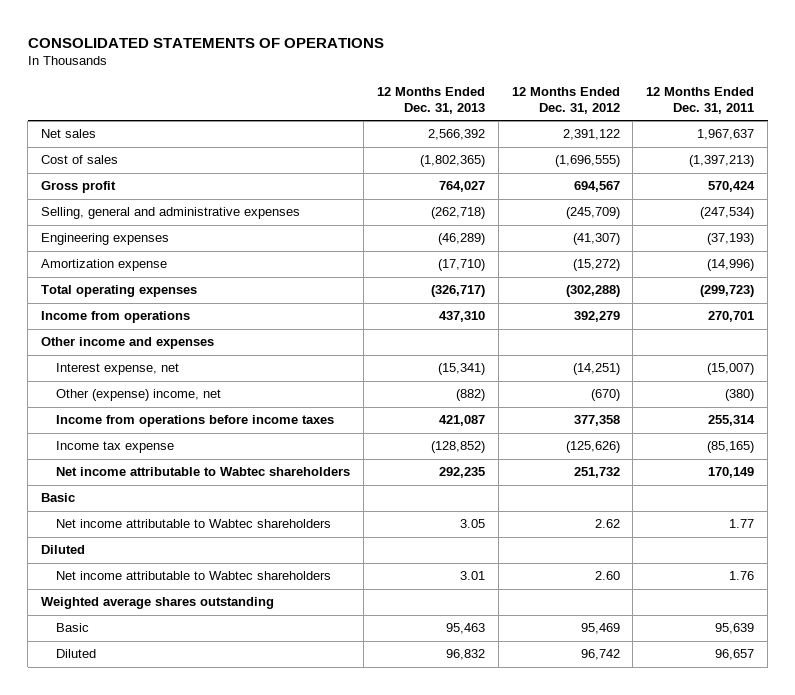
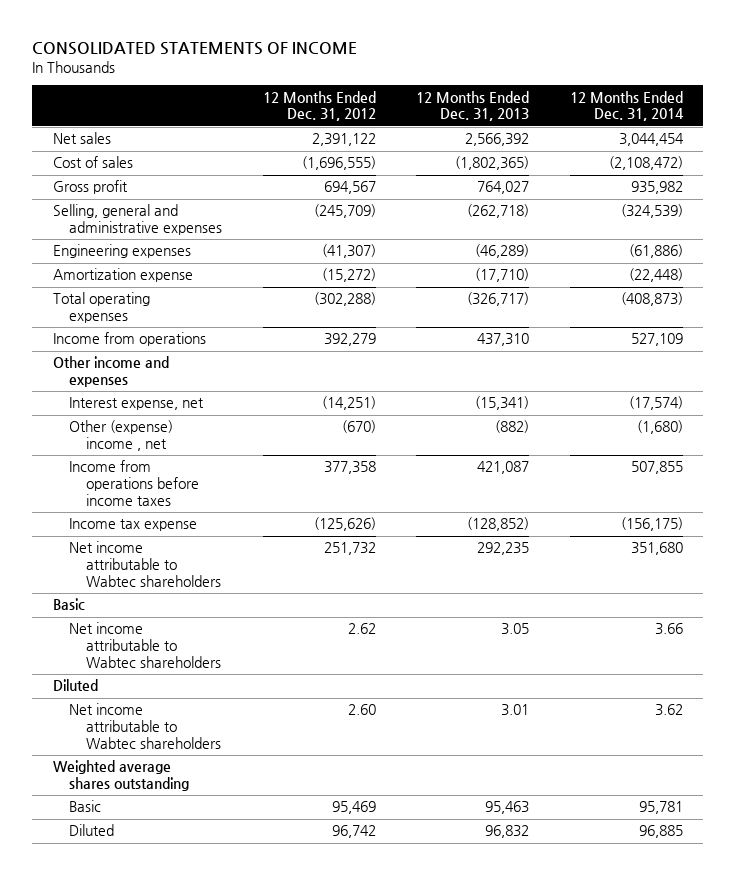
[27,37,384,48] CONSOLIDATED STATEMENTS OF OPERATIONS -> [32,42,358,56] CONSOLIDATED STATEMENTS OF INCOME
[646,86,755,114] 12 Months Ended Dec. 31, 2011 -> none
none -> [569,90,684,122] 12 Months Ended Dec. 31, 2014
[56,389,222,402] Other (expense) income, net -> [69,420,174,452] Other (expense) income , net

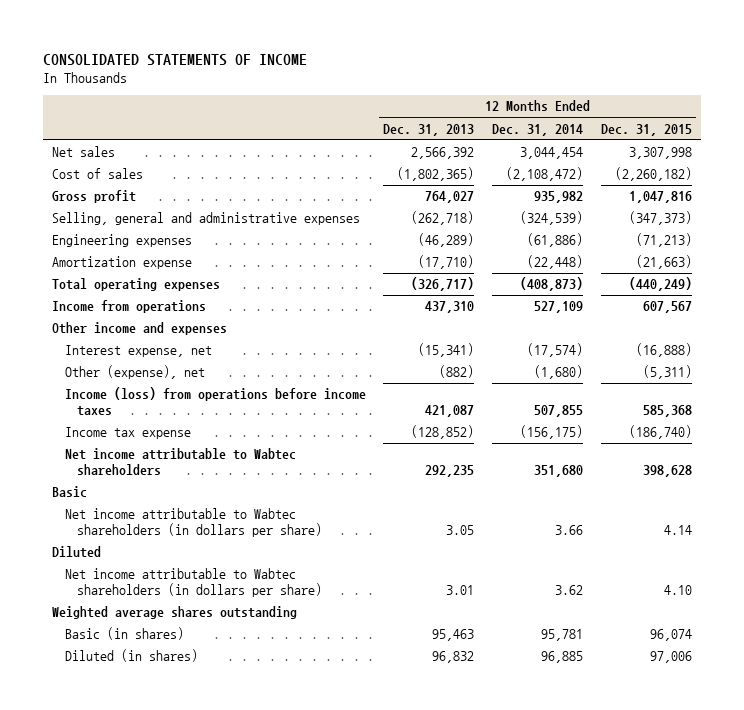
[262,90,376,122] 12 Months Ended Dec. 31, 2012 -> none
none -> [601,123,693,136] Dec. 31, 2015
[69,420,174,452] Other (expense) income , net -> [64,365,205,380] Other (expense), net
[69,460,200,507] Income from operations before income taxes -> [64,387,366,417] Income (loss) from operations before income taxes
[69,622,222,669] Net income attributable to Wabtec shareholders -> [64,508,323,538] Net income attributable to Wabtec shareholders (in dollars per share)
[69,703,222,750] Net income attributable to Wabtec shareholders -> [64,568,323,598] Net income attributable to Wabtec shareholders (in dollars per share)
[69,800,102,813] Basic -> [64,627,184,641] Basic (in shares)
[69,824,115,837] Diluted -> [64,649,198,663] Diluted (in shares)

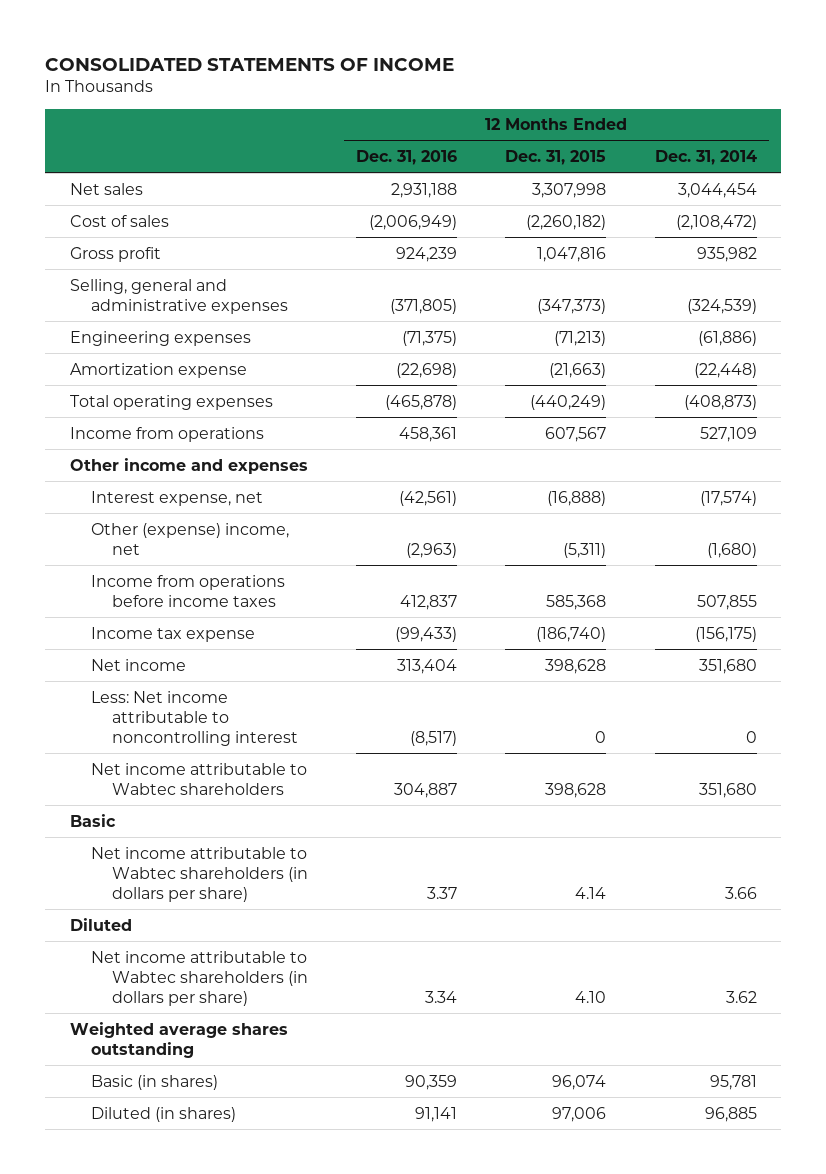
[383,123,475,136] Dec. 31, 2013 -> none
none -> [356,150,458,166] Dec. 31, 2016
[64,365,205,380] Other (expense), net -> [90,522,289,555] Other (expense) income, net
[64,387,366,417] Income (loss) from operations before income taxes -> [90,574,285,607] Income from operations before income taxes
none -> [90,658,186,671] Net income
none -> [90,690,299,746] Less: Net income attributable to noncontrolling interest

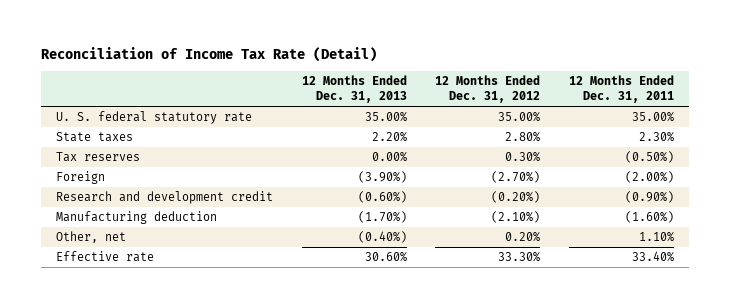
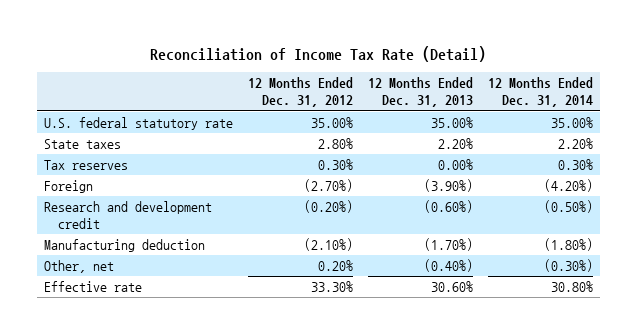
[569,75,675,104] 12 Months Ended Dec. 31, 2011 -> none
none -> [487,77,593,108] 12 Months Ended Dec. 31, 2014
[55,111,252,125] U. S. federal statutory rate -> [44,117,234,131] U.S. federal statutory rate

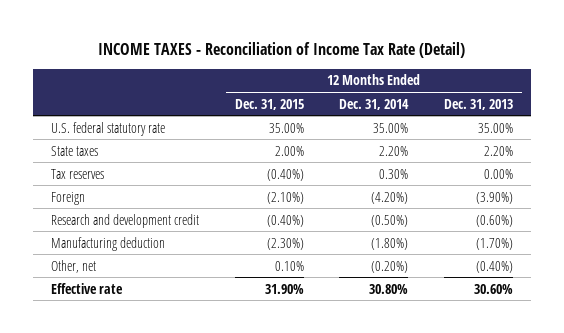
[150,45,487,62] Reconciliation of Income Tax Rate (Detail) -> [98,41,466,58] INCOME TAXES - Reconciliation of Income Tax Rate (Detail)
[248,77,354,108] 12 Months Ended Dec. 31, 2012 -> none
none -> [234,98,304,110] Dec. 31, 2015
[543,259,593,273] (0.30%) -> [371,260,409,273] (0.20%)

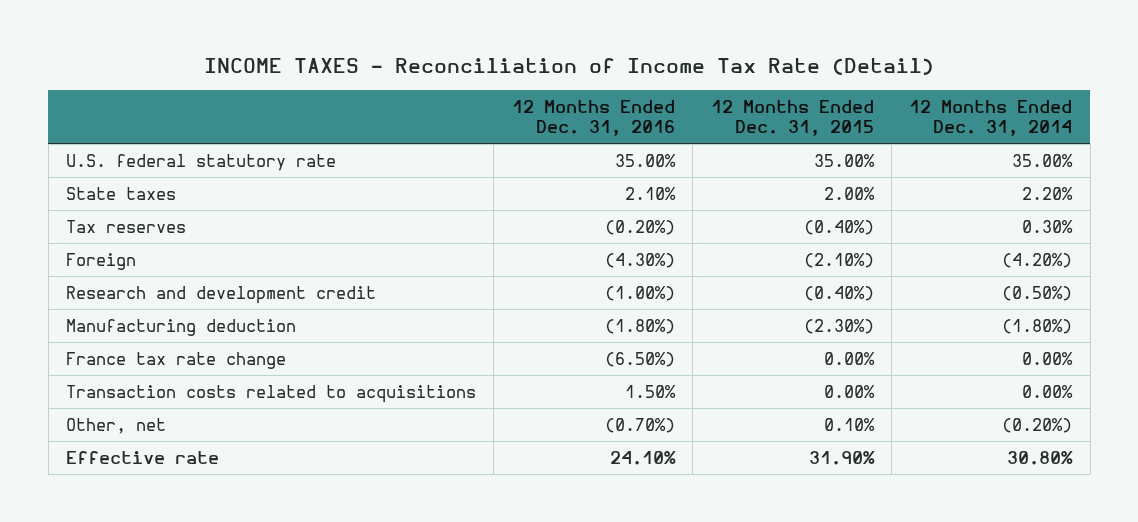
[444,98,514,110] Dec. 31, 2013 -> none
none -> [511,99,675,136] 12 Months Ended Dec. 31, 2016
none -> [65,351,286,369] France tax rate change
none -> [65,384,476,403] Transaction costs related to acquisitions

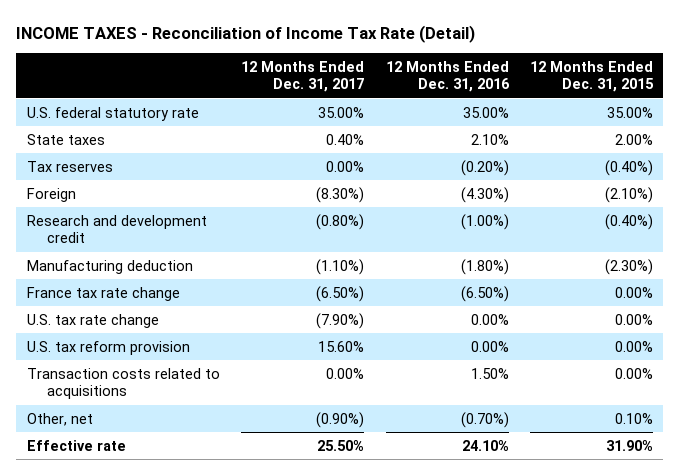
[909,99,1073,136] 12 Months Ended Dec. 31, 2014 -> none
none -> [241,61,365,93] 12 Months Ended Dec. 31, 2017
none -> [26,313,159,328] U.S. tax rate change
none -> [26,340,190,355] U.S. tax reform provision

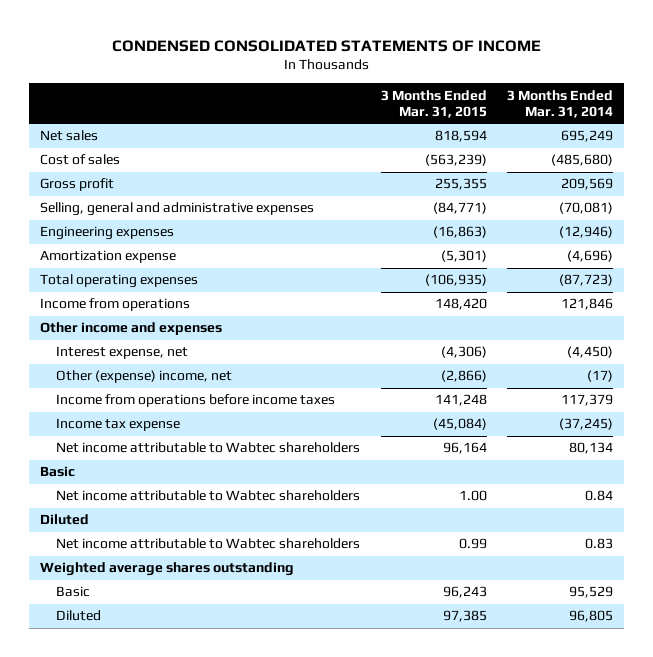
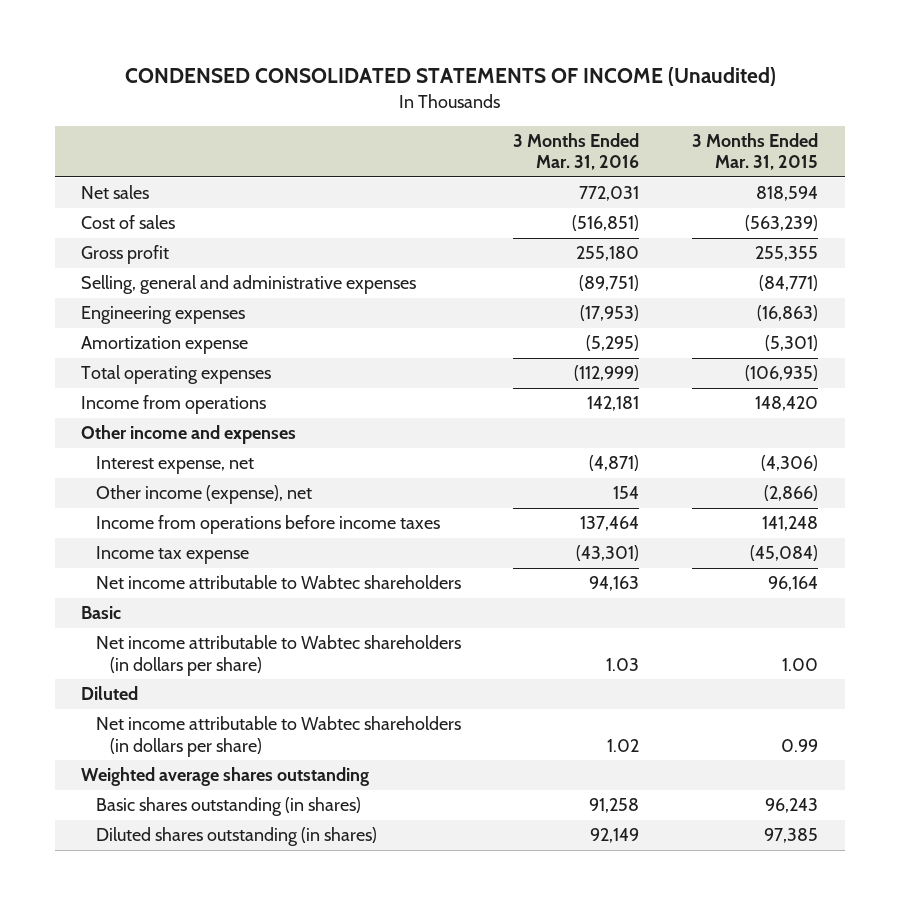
[111,39,541,52] CONDENSED CONSOLIDATED STATEMENTS OF INCOME -> [124,67,776,87] CONDENSED CONSOLIDATED STATEMENTS OF INCOME (Unaudited)
[507,89,614,119] 3 Months Ended Mar. 31, 2014 -> none
none -> [513,132,640,171] 3 Months Ended Mar. 31, 2016
[56,370,233,384] Other (expense) income, net -> [95,485,312,505] Other income (expense), net
[56,490,361,502] Net income attributable to Wabtec shareholders -> [95,635,461,676] Net income attributable to Wabtec shareholders (in dollars per share)
[56,538,361,550] Net income attributable to Wabtec shareholders -> [95,716,461,757] Net income attributable to Wabtec shareholders (in dollars per share)
[56,586,91,598] Basic -> [95,797,361,817] Basic shares outstanding (in shares)
[56,610,102,622] Diluted -> [95,827,377,847] Diluted shares outstanding (in shares)

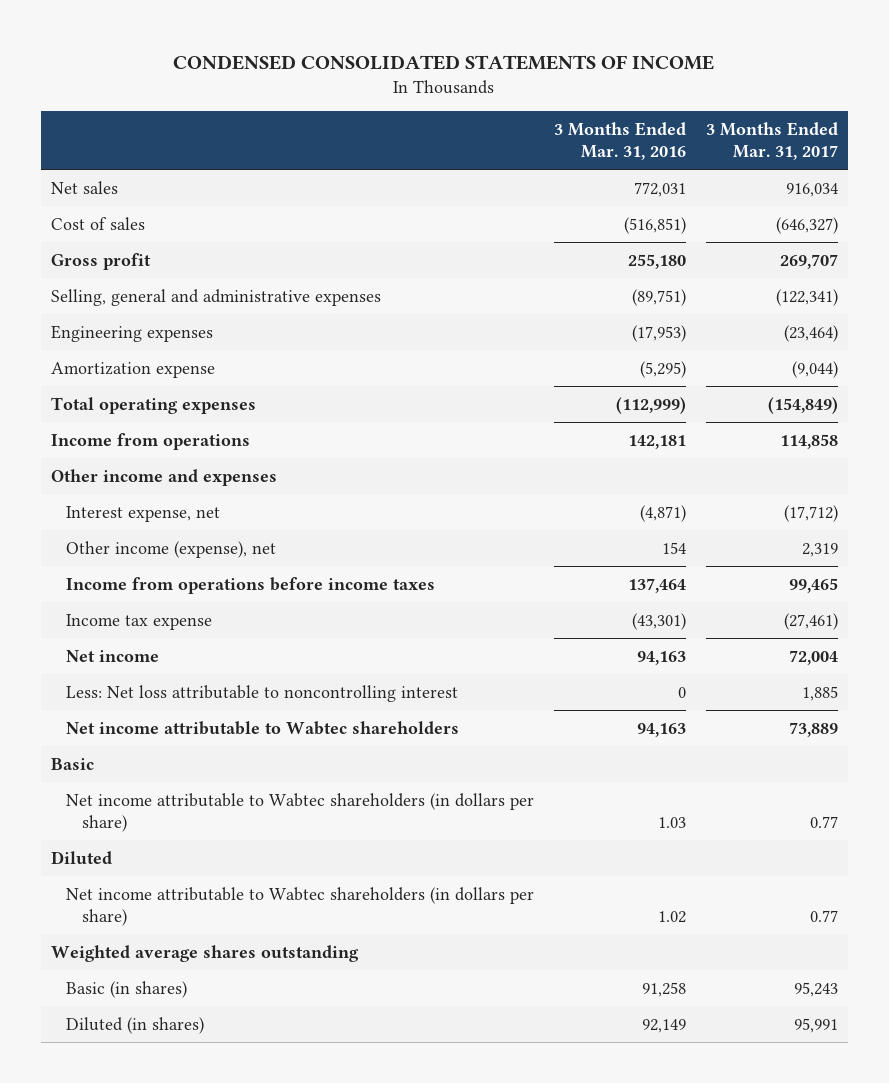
[124,67,776,87] CONDENSED CONSOLIDATED STATEMENTS OF INCOME (Unaudited) -> [173,54,715,70] CONDENSED CONSOLIDATED STATEMENTS OF INCOME
[692,132,819,171] 3 Months Ended Mar. 31, 2015 -> none
none -> [706,121,839,161] 3 Months Ended Mar. 31, 2017
none -> [66,649,160,662] Net income
none -> [66,684,459,702] Less: Net loss attributable to noncontrolling interest
[95,797,361,817] Basic shares outstanding (in shares) -> [66,980,188,998] Basic (in shares)
[95,827,377,847] Diluted shares outstanding (in shares) -> [66,1016,205,1034] Diluted (in shares)

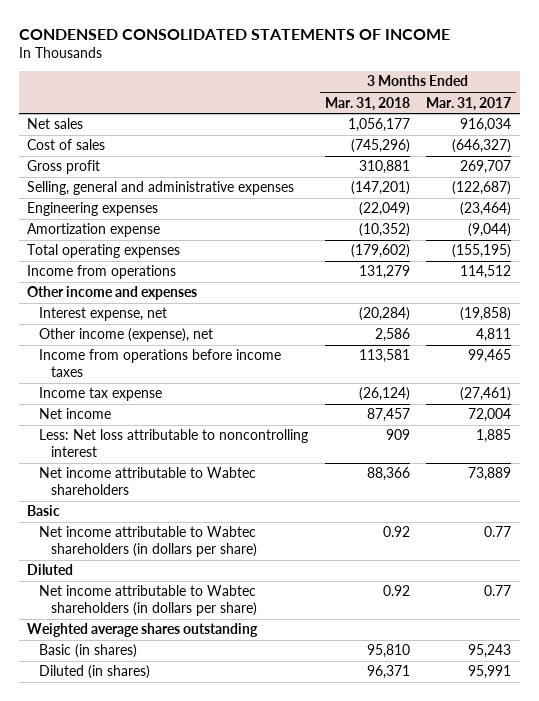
[554,121,687,161] 3 Months Ended Mar. 31, 2016 -> none
none -> [324,96,410,111] Mar. 31, 2018
[776,288,839,306] (122,341) -> [452,181,512,196] (122,687)
[768,396,839,414] (154,849) -> [452,244,512,259] (155,195)
[780,433,839,449] 114,858 -> [460,265,512,280] 114,512
[784,504,839,522] (17,712) -> [460,307,512,322] (19,858)
[802,542,839,557] 2,319 -> [476,328,512,343] 4,811

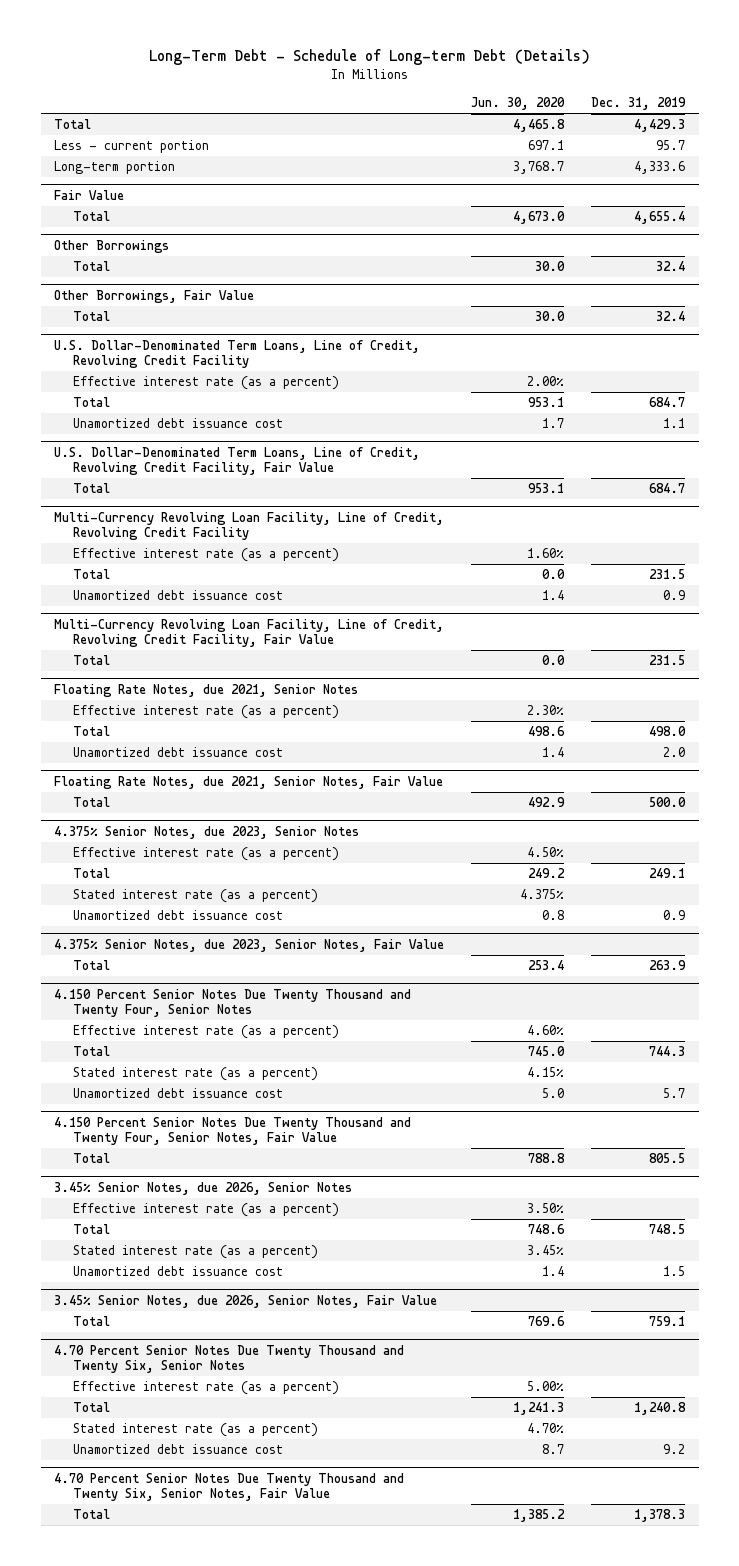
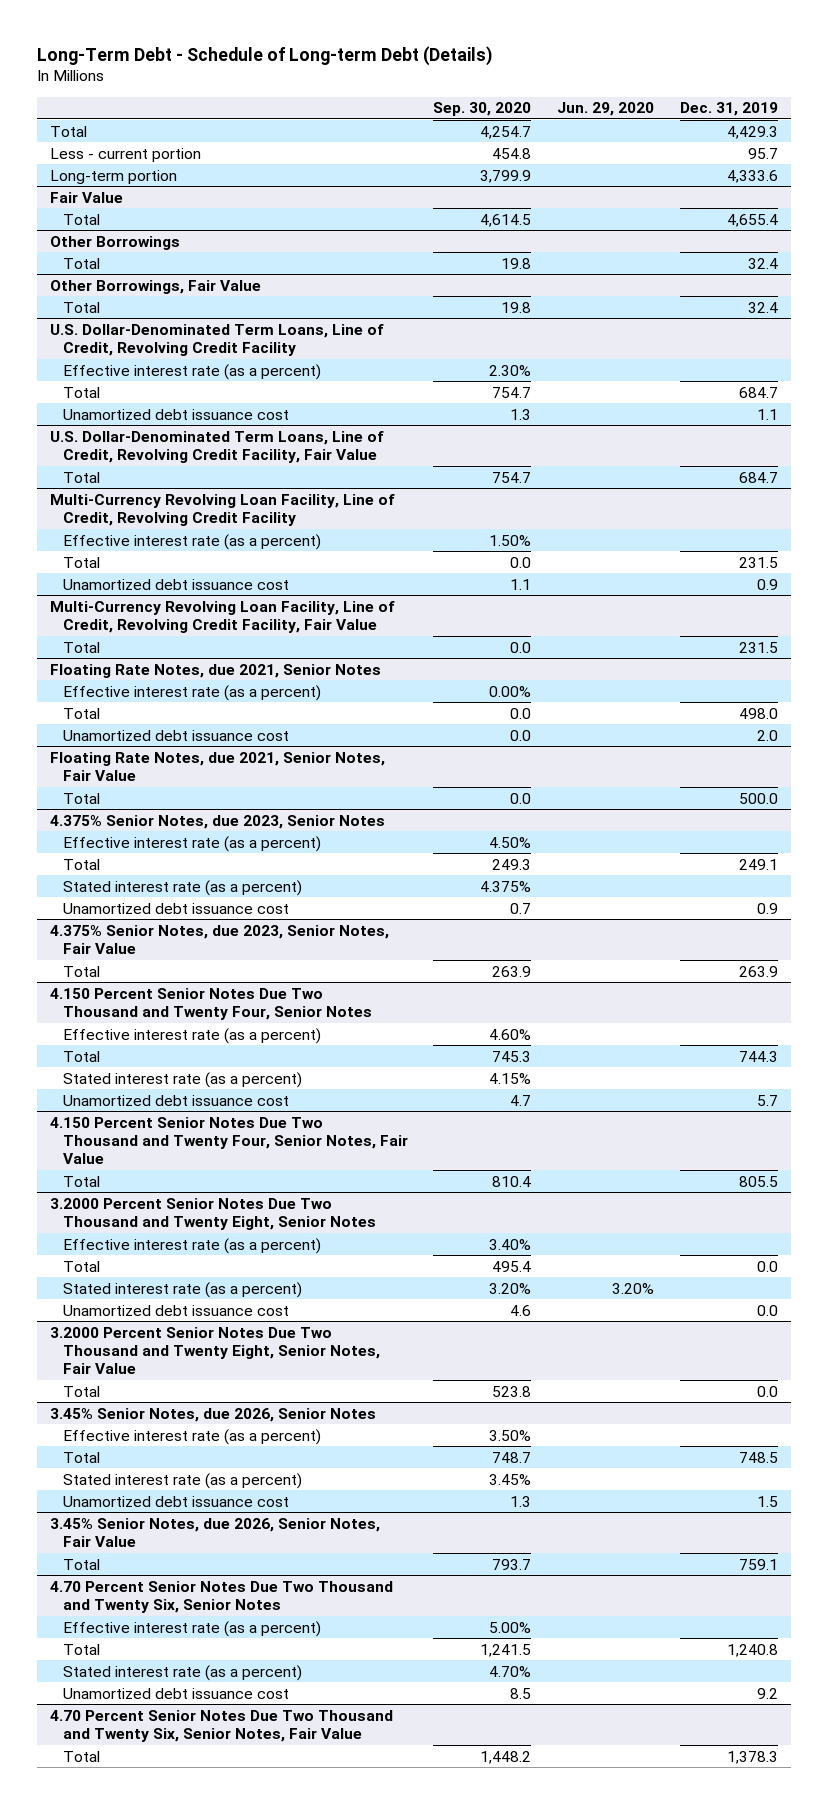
[471,97,566,111] Jun. 30, 2020 -> none
none -> [433,102,532,117] Sep. 30, 2020
none -> [557,102,655,117] Jun. 29, 2020
[54,988,412,1017] 4.150 Percent Senior Notes Due Twenty Thousand and Twenty Four, Senior Notes -> [49,987,372,1020] 4.150 Percent Senior Notes Due Two Thousand and Twenty Four, Senior Notes
[54,1116,412,1145] 4.150 Percent Senior Notes Due Twenty Thousand and Twenty Four, Senior Notes, Fair Value -> [49,1116,408,1165] 4.150 Percent Senior Notes Due Two Thousand and Twenty Four, Senior Notes, Fair Value
none -> [49,1197,376,1230] 3.2000 Percent Senior Notes Due Two Thousand and Twenty Eight, Senior Notes
none -> [62,1237,321,1254] Effective interest rate (as a percent)
none -> [62,1260,100,1272] Total
none -> [62,1281,302,1298] Stated interest rate (as a percent)
none -> [62,1304,289,1316] Unamortized debt issuance cost
none -> [49,1326,380,1375] 3.2000 Percent Senior Notes Due Two Thousand and Twenty Eight, Senior Notes, Fair Value
none -> [62,1385,100,1397] Total
[54,1344,405,1373] 4.70 Percent Senior Notes Due Twenty Thousand and Twenty Six, Senior Notes -> [49,1580,393,1613] 4.70 Percent Senior Notes Due Two Thousand and Twenty Six, Senior Notes
[54,1472,405,1501] 4.70 Percent Senior Notes Due Twenty Thousand and Twenty Six, Senior Notes, Fair Value -> [49,1709,393,1742] 4.70 Percent Senior Notes Due Two Thousand and Twenty Six, Senior Notes, Fair Value

